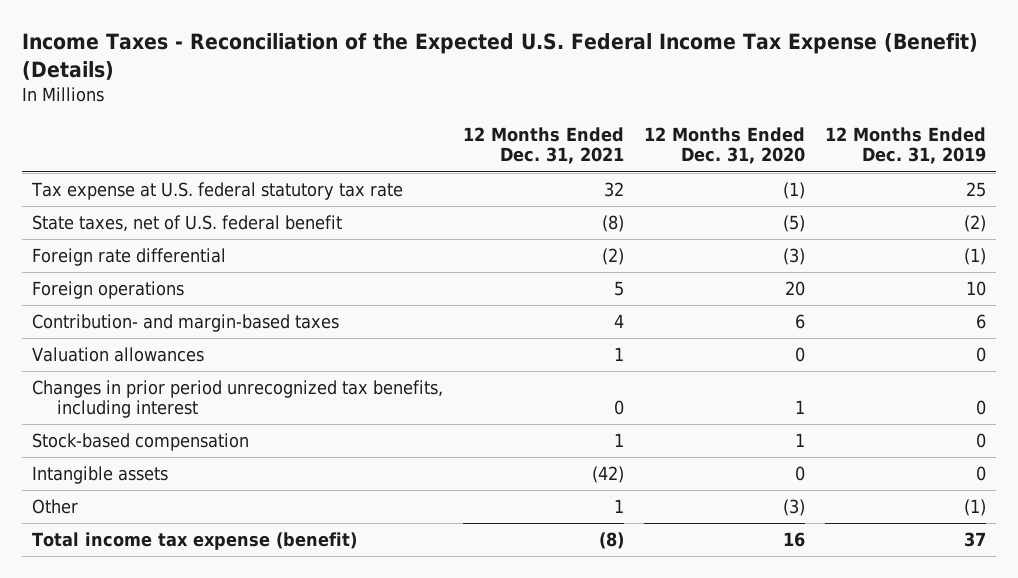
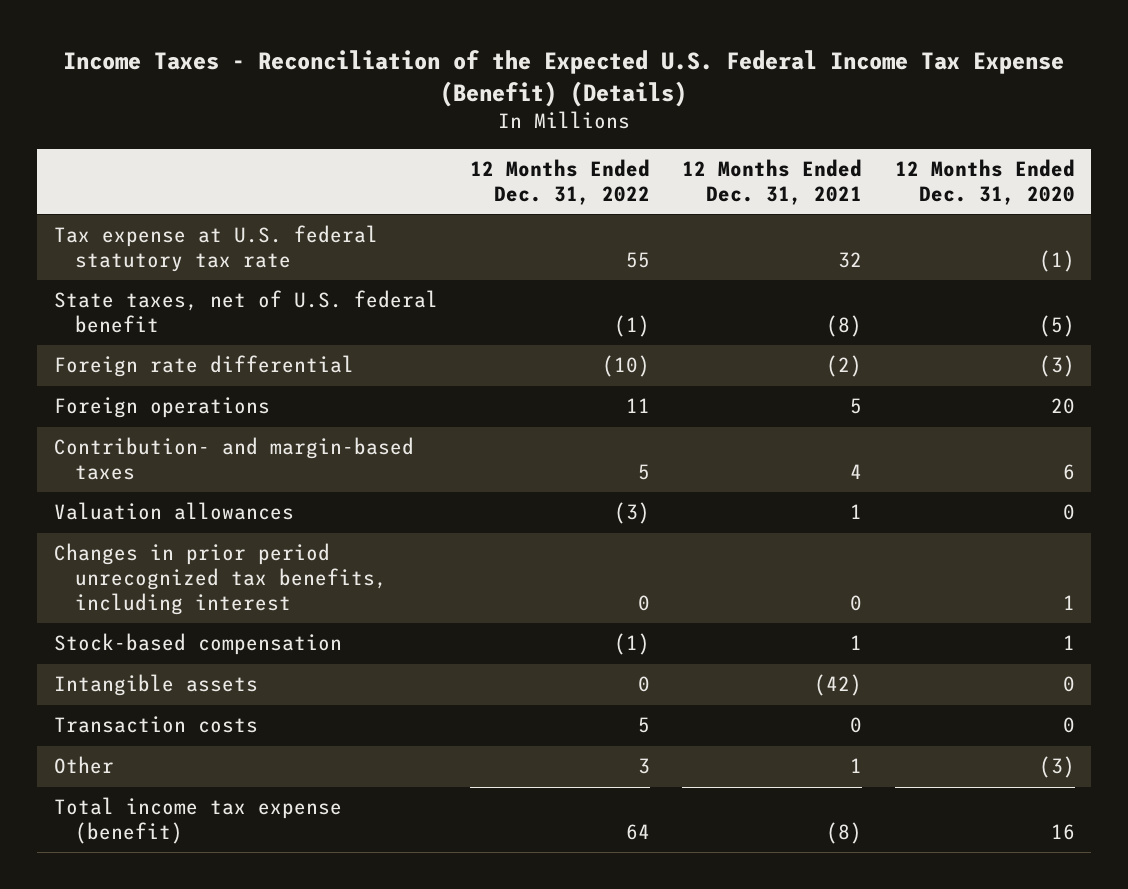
[824,127,986,165] 12 Months Ended Dec. 31, 2019 -> none
none -> [469,159,650,205] 12 Months Ended Dec. 31, 2022
none -> [53,716,258,734] Transaction costs

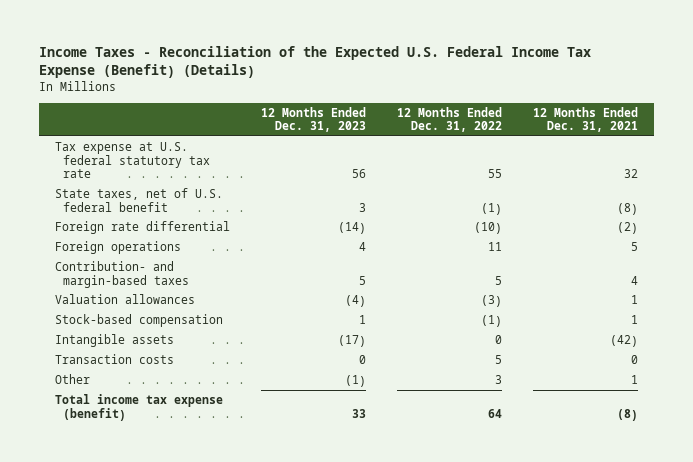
[894,159,1075,205] 12 Months Ended Dec. 31, 2020 -> none
none -> [260,106,366,133] 12 Months Ended Dec. 31, 2023
[53,543,387,615] Changes in prior period unrecognized tax benefits, including interest -> none

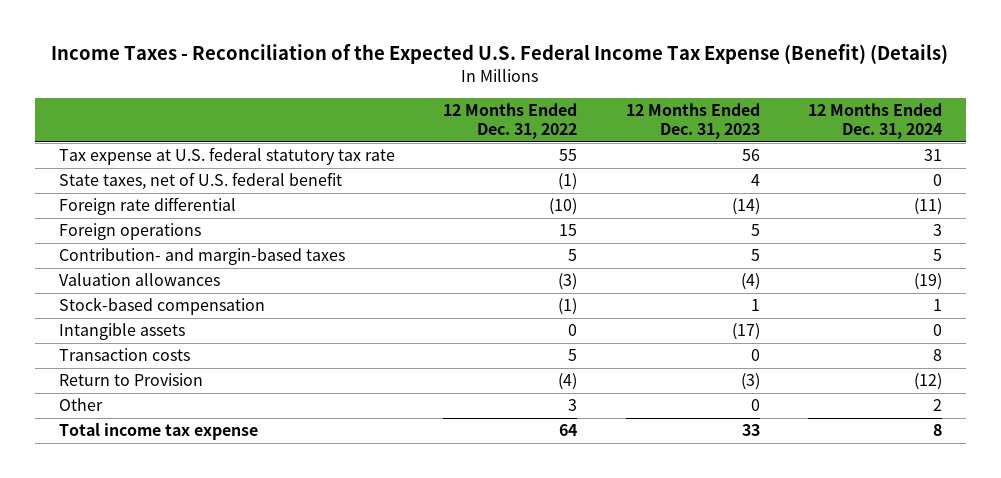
[533,106,639,133] 12 Months Ended Dec. 31, 2021 -> none
none -> [808,102,943,140] 12 Months Ended Dec. 31, 2024
[358,202,366,212] 3 -> [750,174,760,187] 4
[358,242,366,252] 4 -> [750,224,760,237] 5
[487,242,502,252] 11 -> [559,224,578,237] 15
none -> [58,373,203,387] Return to Provision
[344,375,366,388] (1) -> [750,399,760,412] 0
[54,394,223,421] Total income tax expense (benefit) -> [58,423,258,441] Total income tax expense

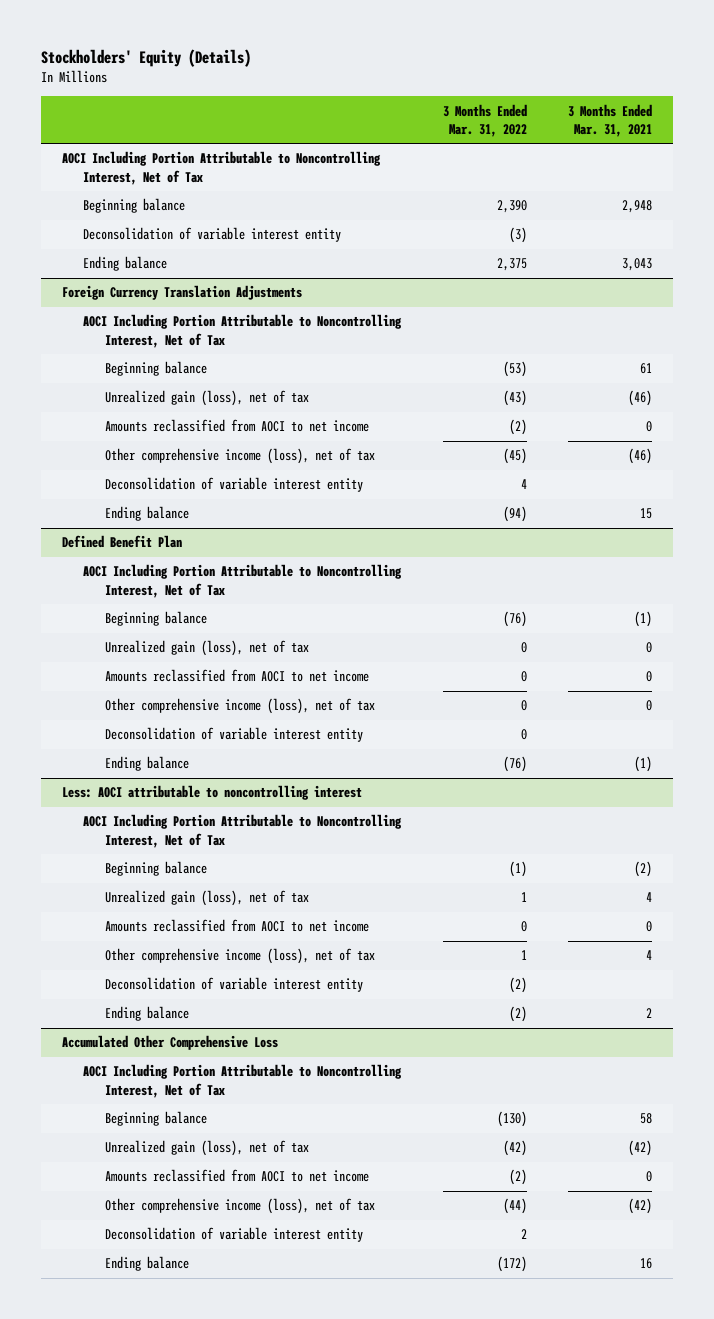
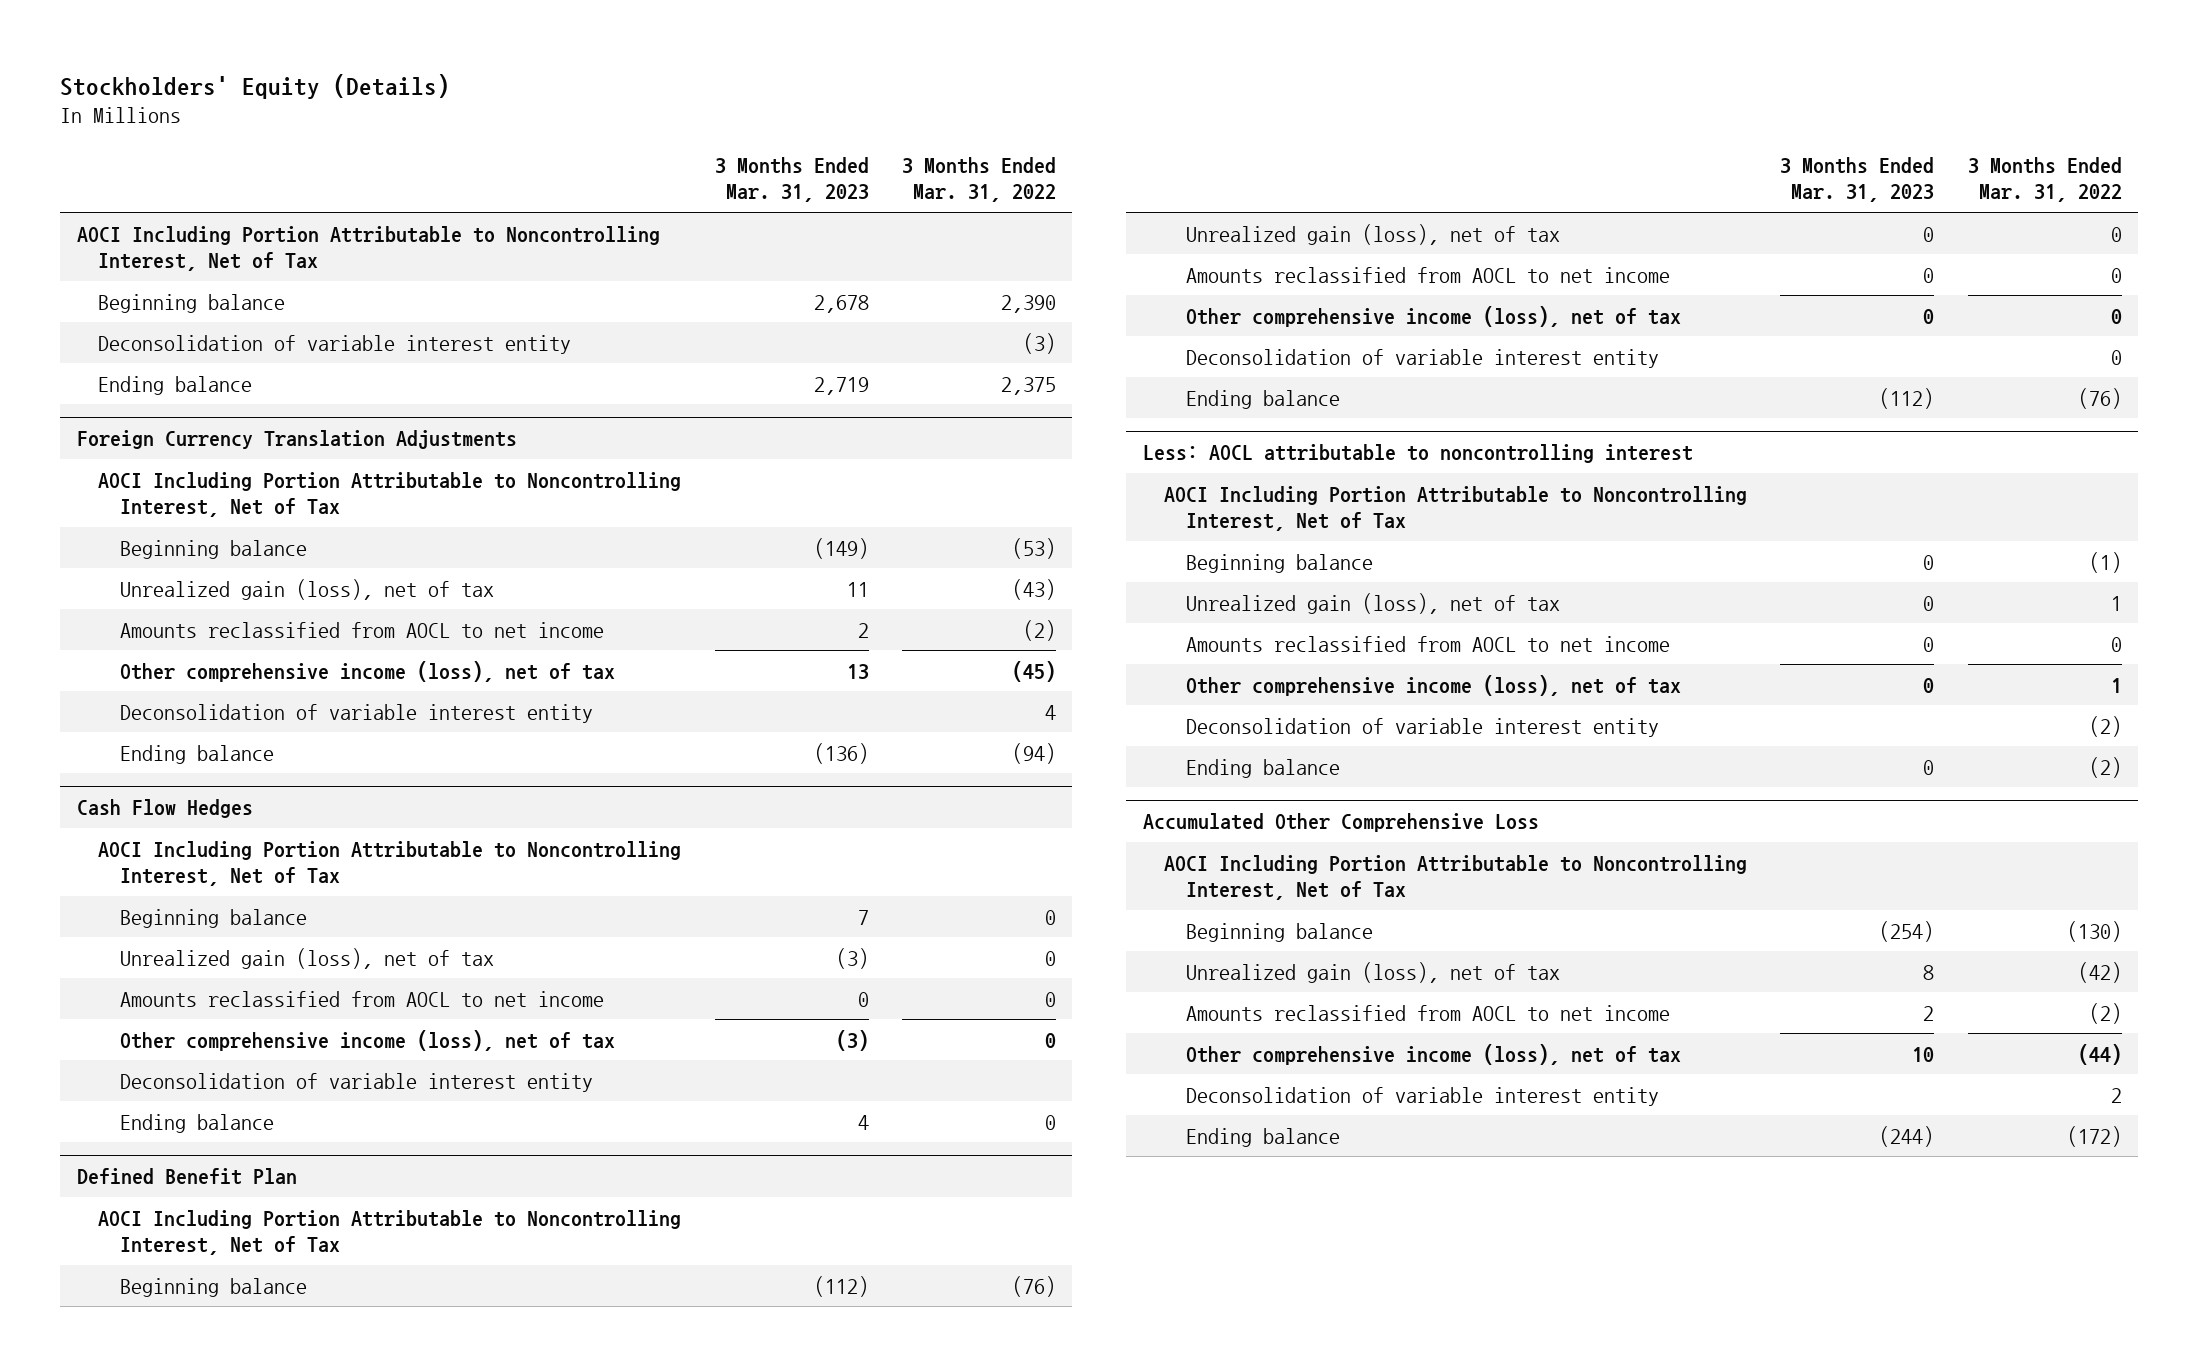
[568,103,653,137] 3 Months Ended Mar. 31, 2021 -> none
none -> [714,156,869,203] 3 Months Ended Mar. 31, 2023
[105,419,370,433] Amounts reclassified from AOCI to net income -> [119,621,604,638] Amounts reclassified from AOCL to net income
none -> [76,799,253,819] Cash Flow Hedges
none -> [98,840,682,887] AOCI Including Portion Attributable to Noncontrolling Interest, Net of Tax
none -> [119,908,307,928] Beginning balance
none -> [119,947,494,969] Unrealized gain (loss), net of tax
none -> [119,990,604,1007] Amounts reclassified from AOCL to net income
none -> [119,1029,615,1051] Other comprehensive income (loss), net of tax
none -> [119,1072,593,1092] Deconsolidation of variable interest entity
none -> [119,1113,274,1133] Ending balance
[105,669,370,683] Amounts reclassified from AOCI to net income -> [1185,266,1670,283] Amounts reclassified from AOCL to net income
[61,785,362,801] Less: AOCI attributable to noncontrolling interest -> [1142,444,1693,464] Less: AOCL attributable to noncontrolling interest
[105,919,370,933] Amounts reclassified from AOCI to net income -> [1185,635,1670,652] Amounts reclassified from AOCL to net income
[105,1169,370,1183] Amounts reclassified from AOCI to net income -> [1185,1004,1670,1021] Amounts reclassified from AOCL to net income

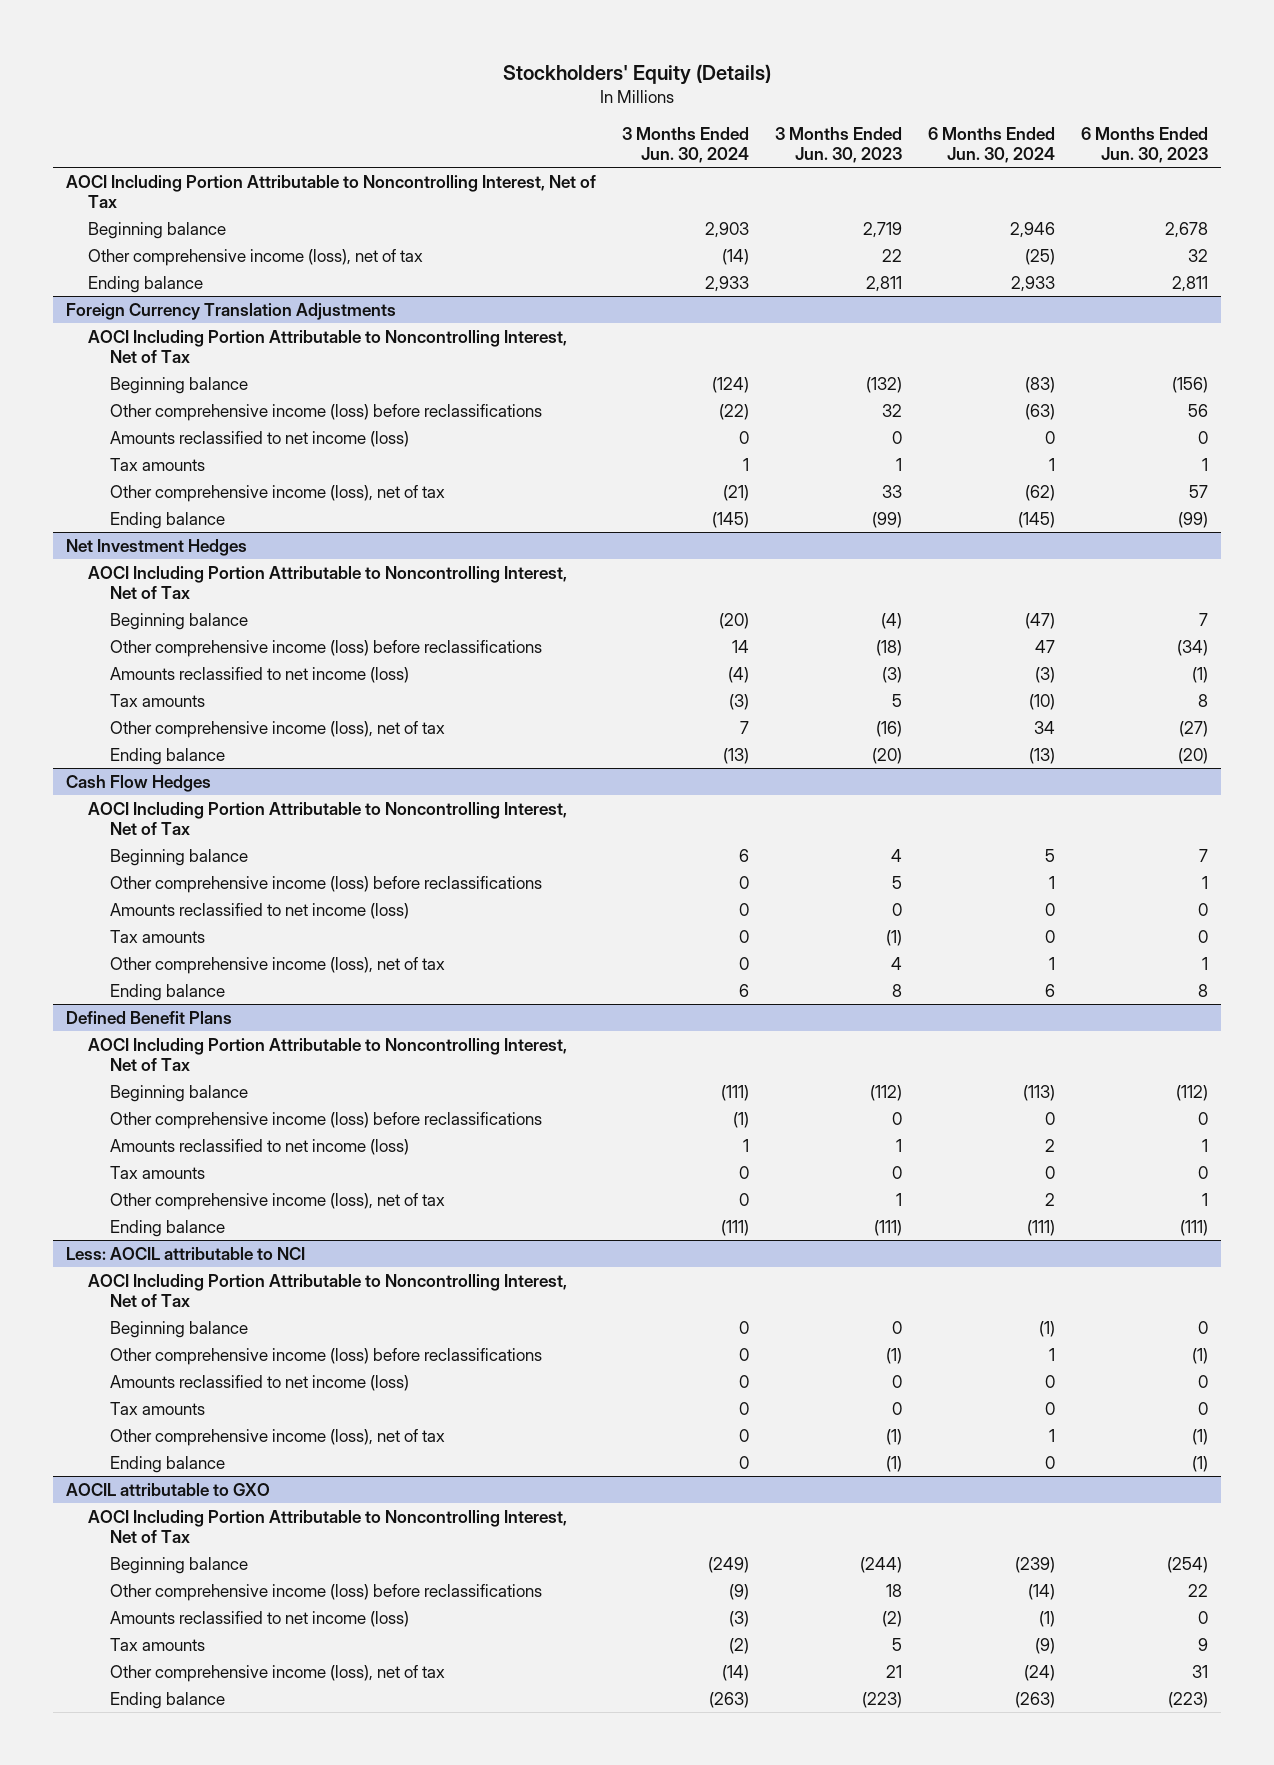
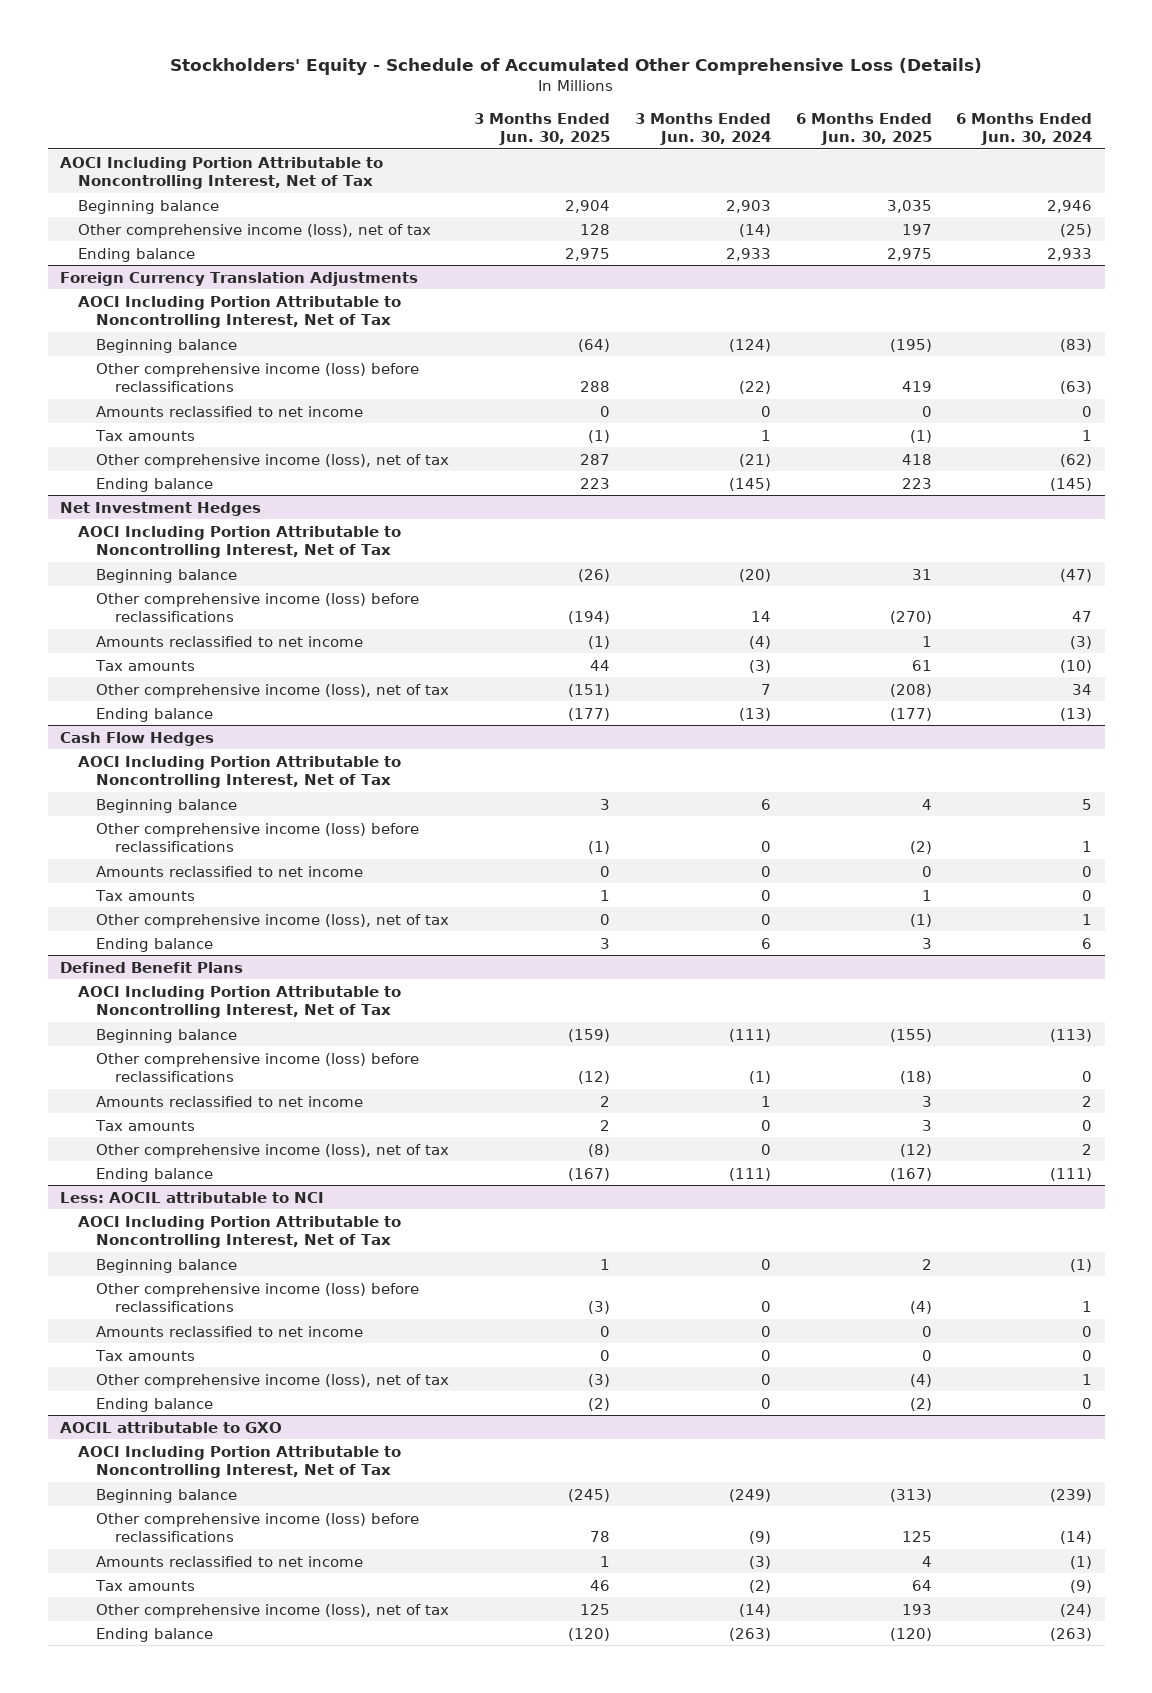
[503,63,772,85] Stockholders' Equity (Details) -> [170,57,983,75] Stockholders' Equity - Schedule of Accumulated Other Comprehensive Loss (Details)
[775,126,903,164] 3 Months Ended Jun. 30, 2023 -> none
[1081,126,1209,164] 6 Months Ended Jun. 30, 2023 -> none
none -> [474,112,611,146] 3 Months Ended Jun. 30, 2025
none -> [795,112,932,146] 6 Months Ended Jun. 30, 2025
[110,430,410,447] Amounts reclassified to net income (loss) -> [96,405,364,417] Amounts reclassified to net income
[110,666,410,683] Amounts reclassified to net income (loss) -> [96,635,364,647] Amounts reclassified to net income
[110,902,410,919] Amounts reclassified to net income (loss) -> [96,865,364,877] Amounts reclassified to net income
[110,1138,410,1155] Amounts reclassified to net income (loss) -> [96,1095,364,1107] Amounts reclassified to net income
[110,1374,410,1391] Amounts reclassified to net income (loss) -> [96,1325,364,1337] Amounts reclassified to net income
[110,1610,410,1627] Amounts reclassified to net income (loss) -> [96,1555,364,1567] Amounts reclassified to net income

